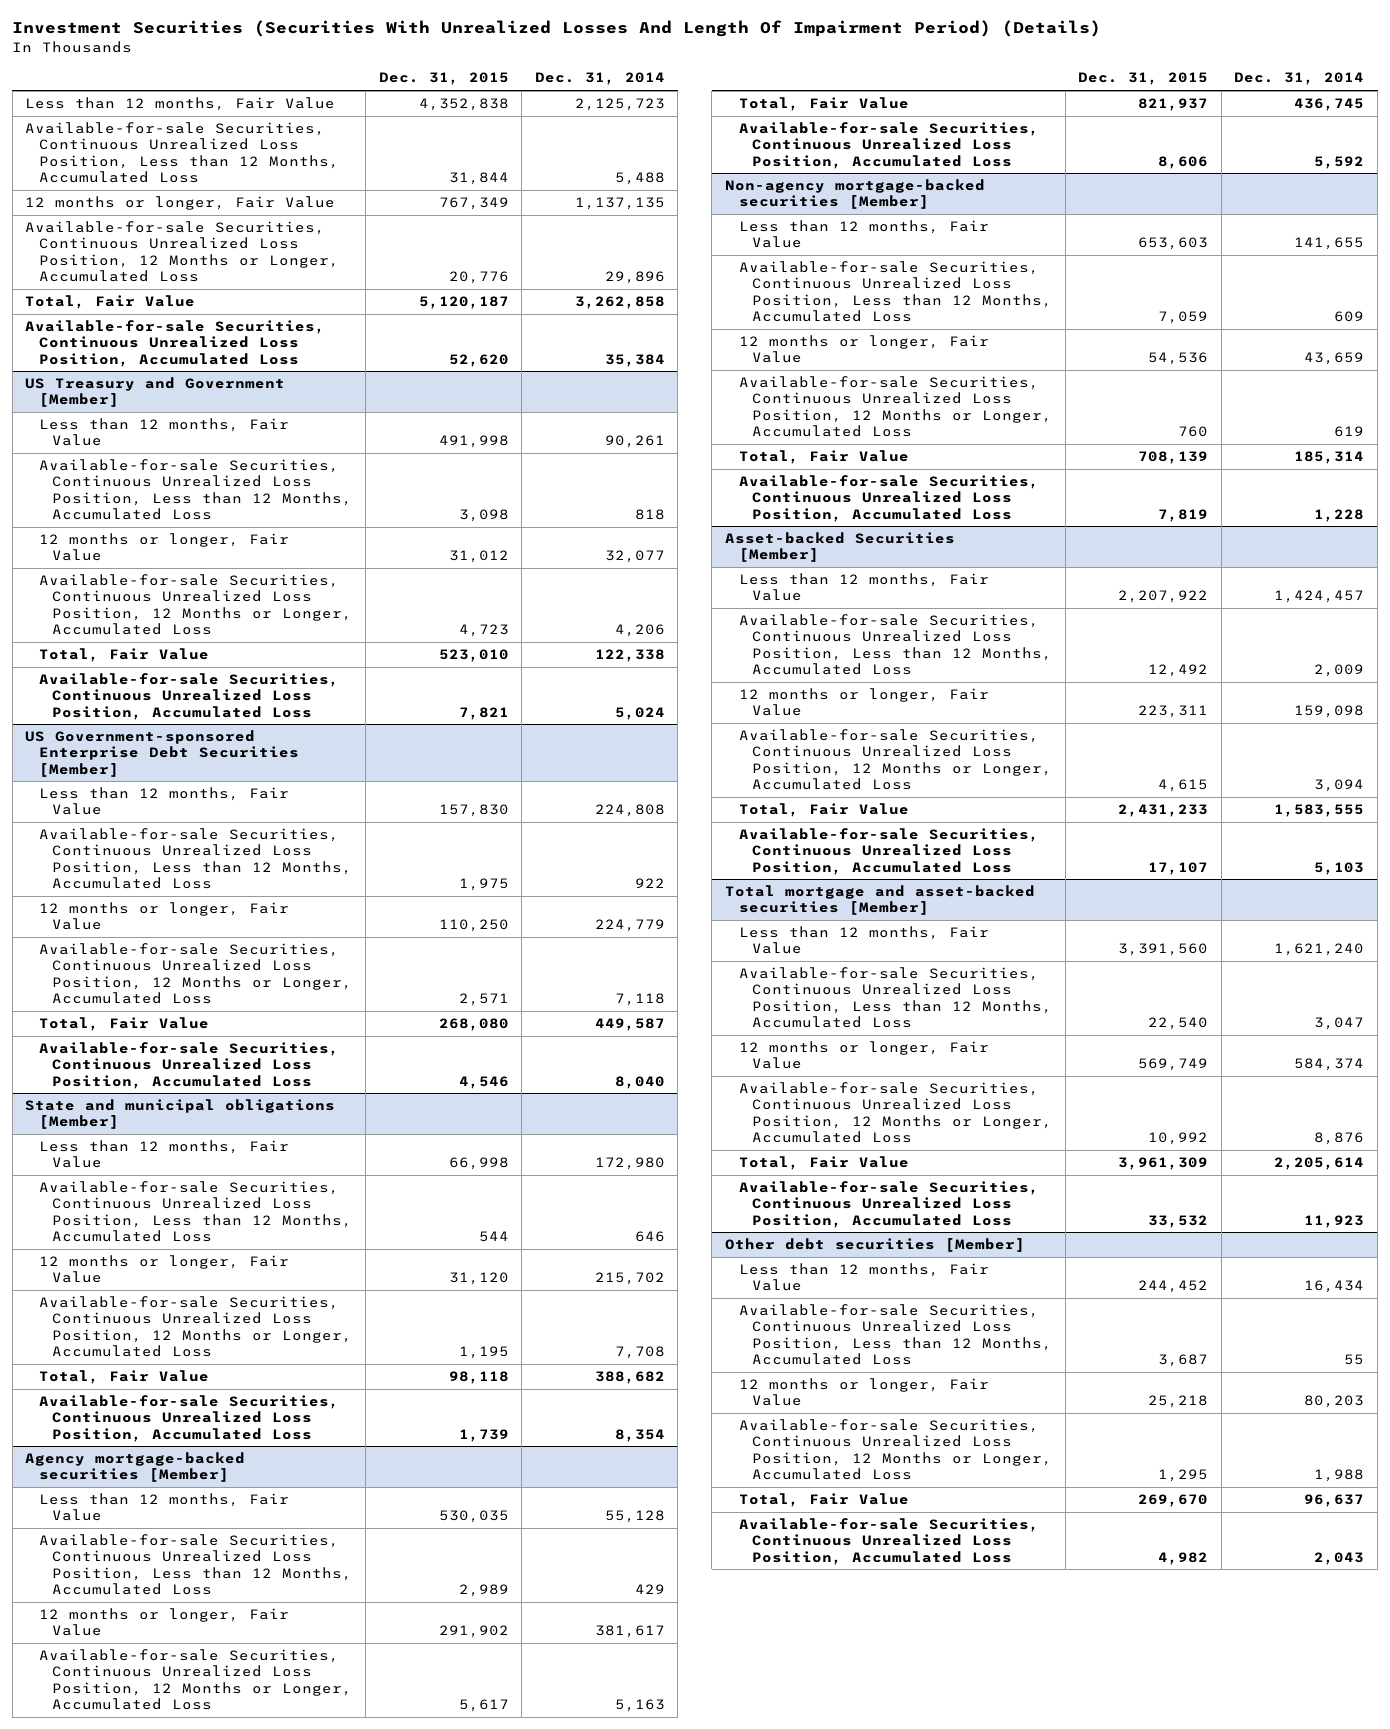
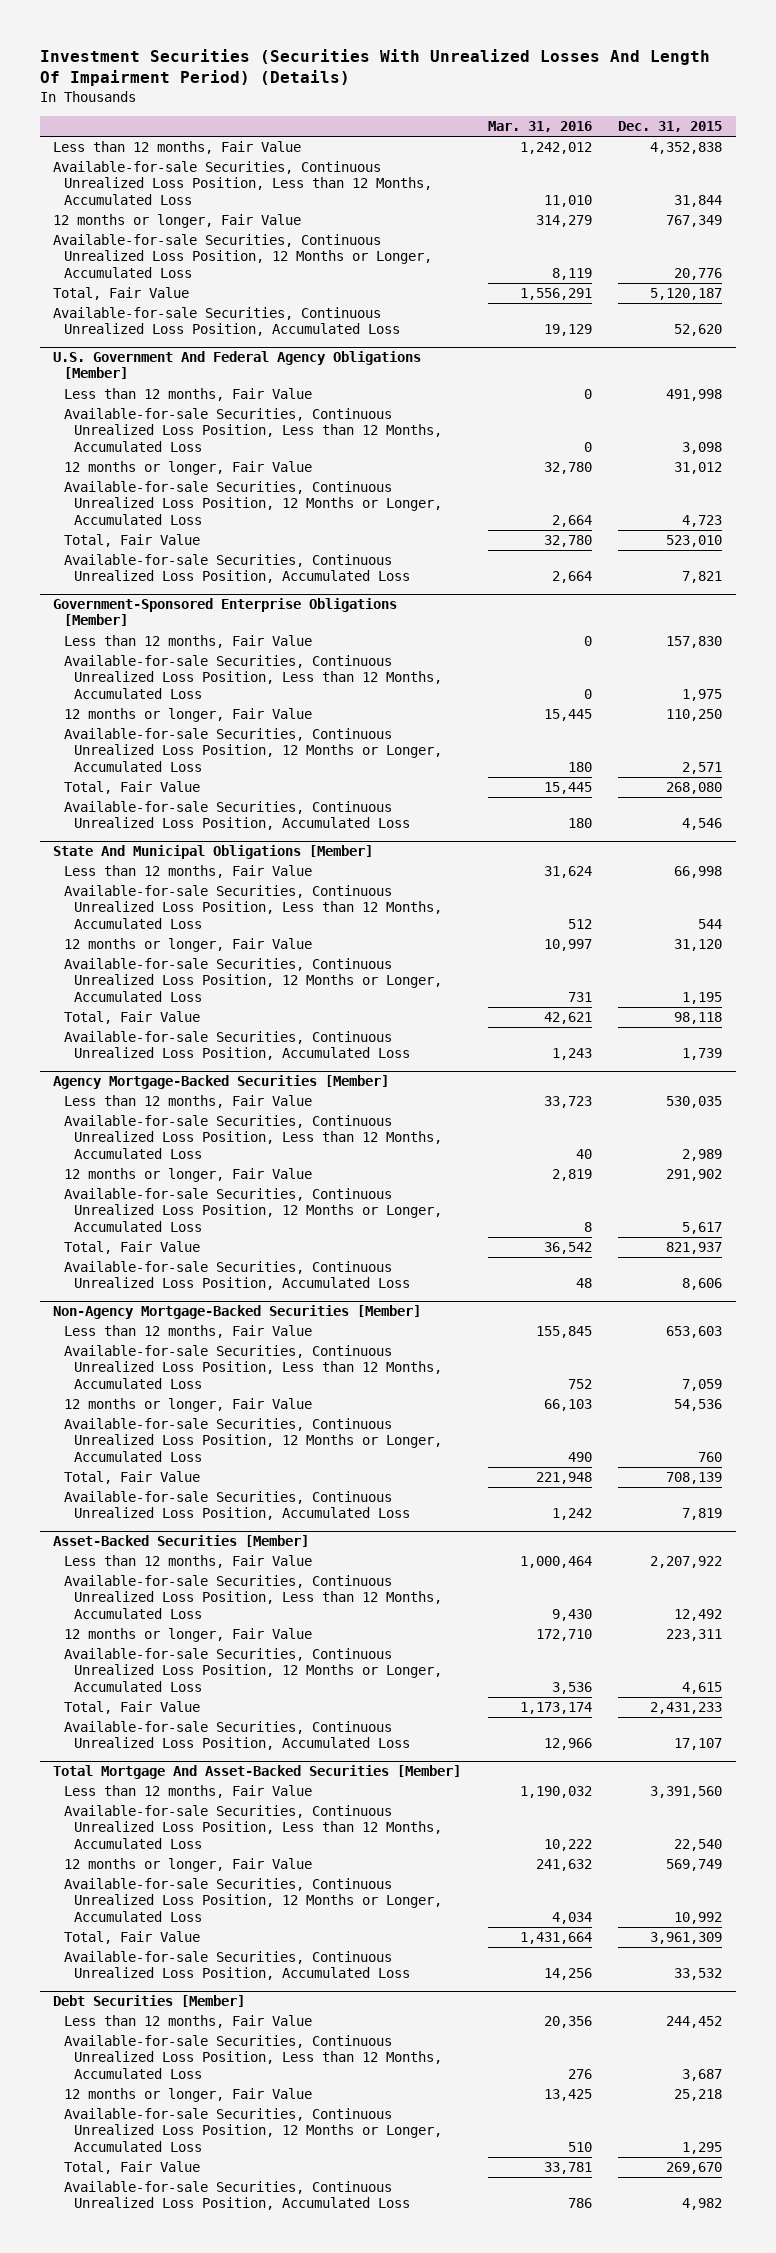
[534,72,665,86] Dec. 31, 2014 -> none
none -> [487,121,592,133] Mar. 31, 2016
[25,377,286,408] US Treasury and Government [Member] -> [53,351,422,380] U.S. Government And Federal Agency Obligations [Member]
[25,730,299,777] US Government-sponsored Enterprise Debt Securities [Member] -> [53,598,398,627] Government-Sponsored Enterprise Obligations [Member]
[25,1099,336,1130] State and municipal obligations [Member] -> [53,845,374,860] State And Municipal Obligations [Member]
[25,1452,246,1483] Agency mortgage-backed securities [Member] -> [53,1075,390,1090] Agency Mortgage-Backed Securities [Member]
[725,179,986,210] Non-agency mortgage-backed securities [Member] -> [53,1305,422,1320] Non-Agency Mortgage-Backed Securities [Member]
[725,532,956,563] Asset-backed Securities [Member] -> [53,1535,310,1548] Asset-Backed Securities [Member]
[725,885,1036,916] Total mortgage and asset-backed securities [Member] -> [53,1765,462,1780] Total Mortgage And Asset-Backed Securities [Member]
[725,1238,1026,1253] Other debt securities [Member] -> [53,1995,246,2008] Debt Securities [Member]

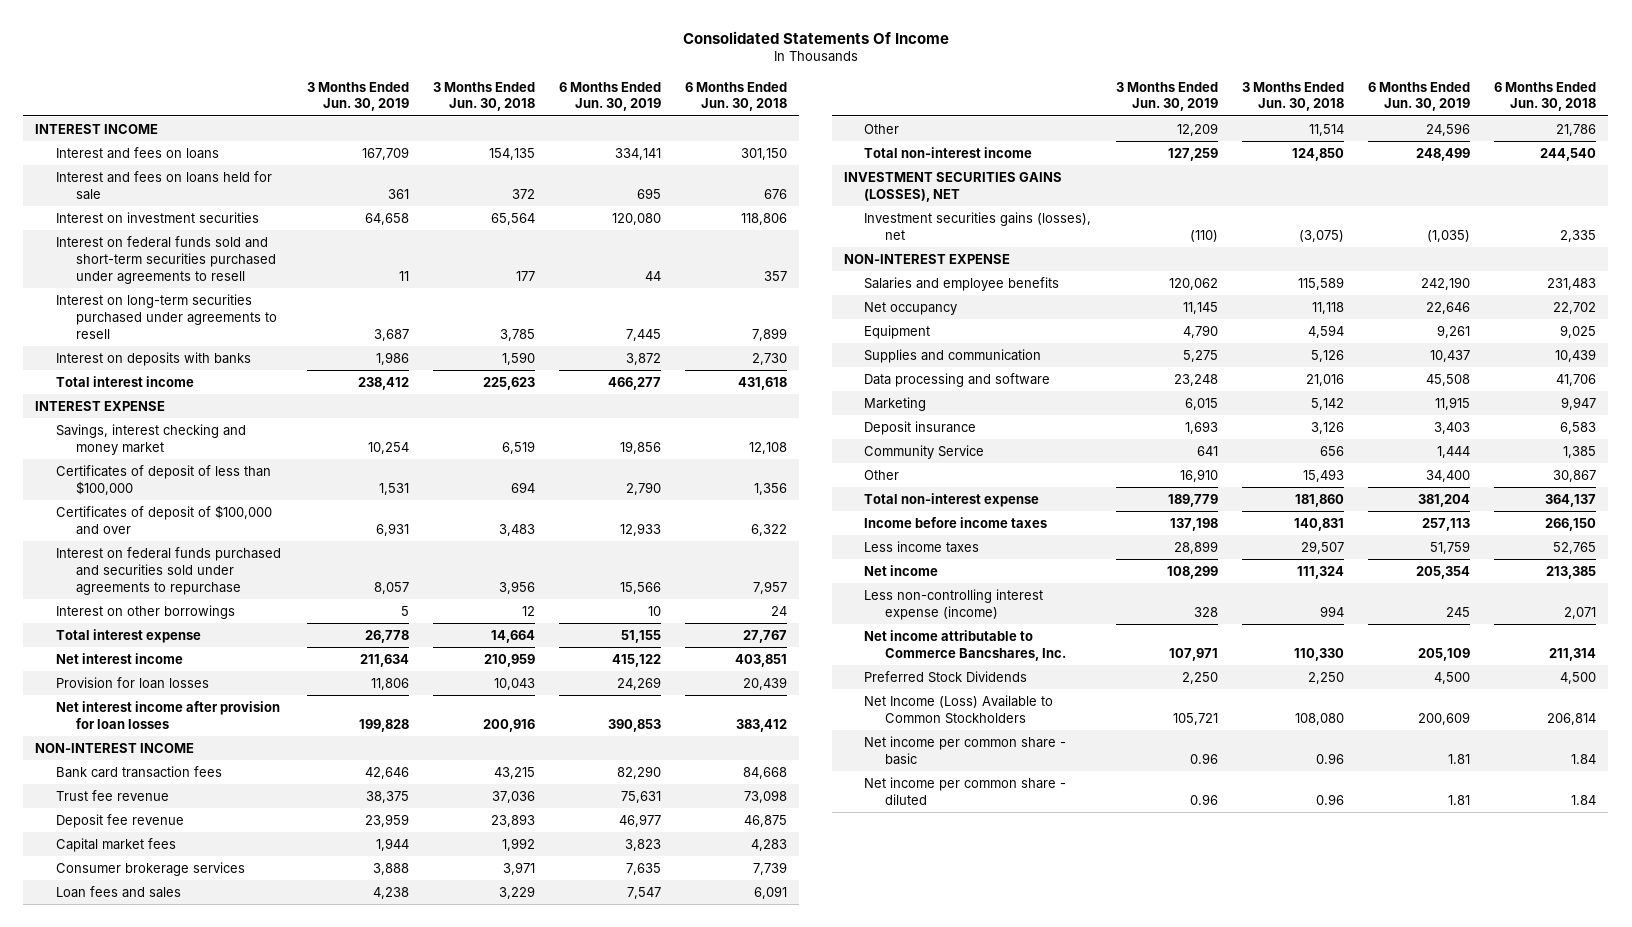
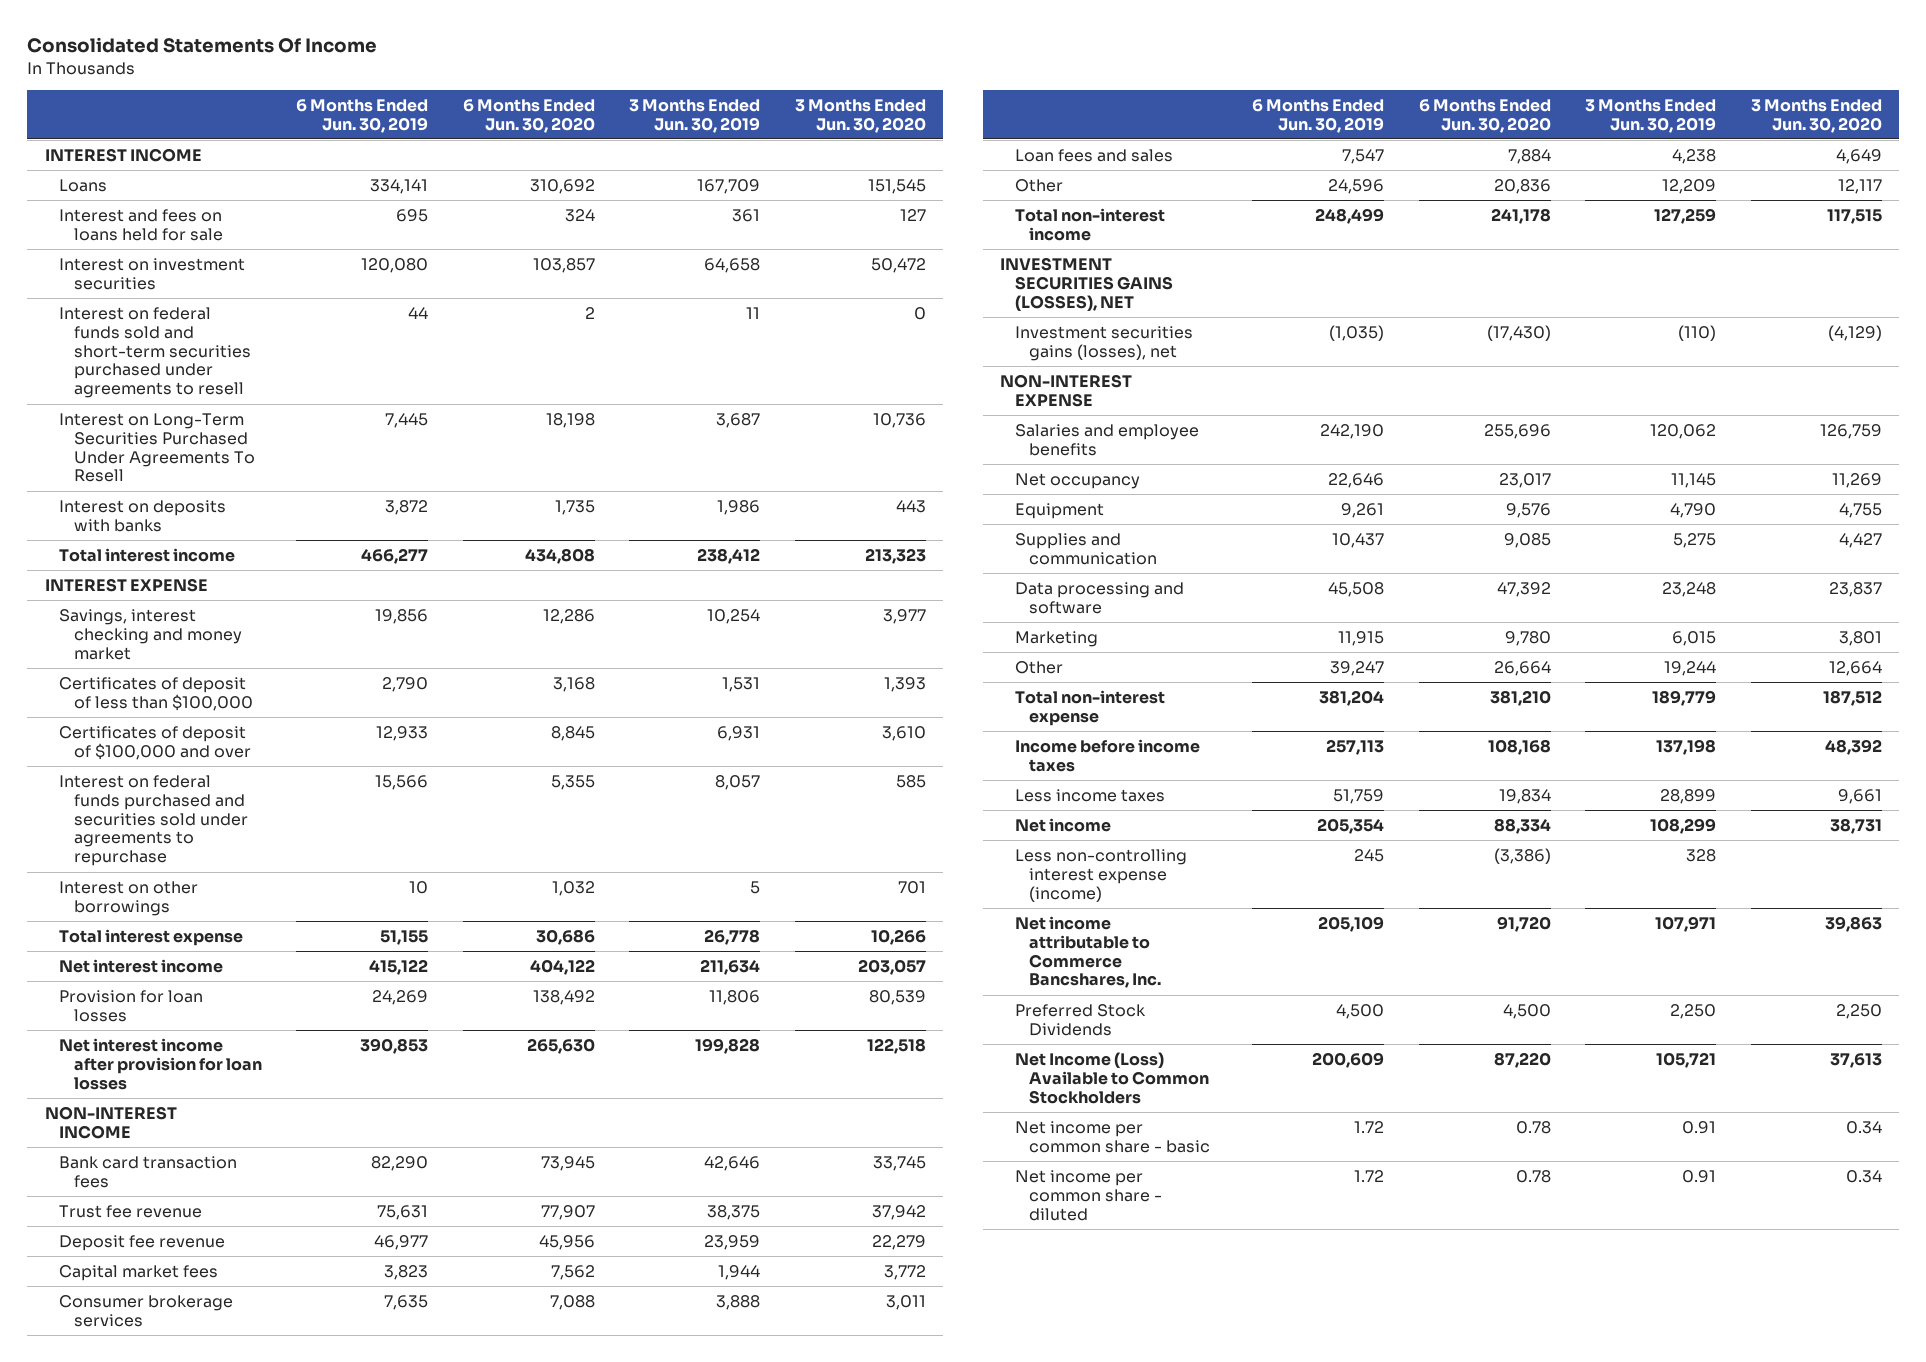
[432,81,535,112] 3 Months Ended Jun. 30, 2018 -> none
[685,81,788,112] 6 Months Ended Jun. 30, 2018 -> none
none -> [462,98,595,133] 6 Months Ended Jun. 30, 2020
none -> [794,98,926,133] 3 Months Ended Jun. 30, 2020
[55,146,219,159] Interest and fees on loans -> [59,178,108,192] Loans
[55,293,277,339] Interest on long-term securities purchased under agreements to resell -> [59,412,255,483] Interest on Long-Term Securities Purchased Under Agreements To Resell
[864,420,977,435] Deposit insurance -> none
[864,444,985,459] Community Service -> none
[1179,468,1218,482] 16,910 -> [1664,660,1717,676] 19,244
[1425,469,1470,482] 34,400 -> [1329,660,1384,676] 39,247
[1189,752,1218,764] 0.96 -> [1682,1120,1717,1134] 0.91
[1447,753,1470,764] 1.81 -> [1353,1120,1384,1133] 1.72
[1189,793,1218,805] 0.96 -> [1682,1169,1717,1183] 0.91
[1447,794,1470,805] 1.81 -> [1353,1169,1384,1182] 1.72

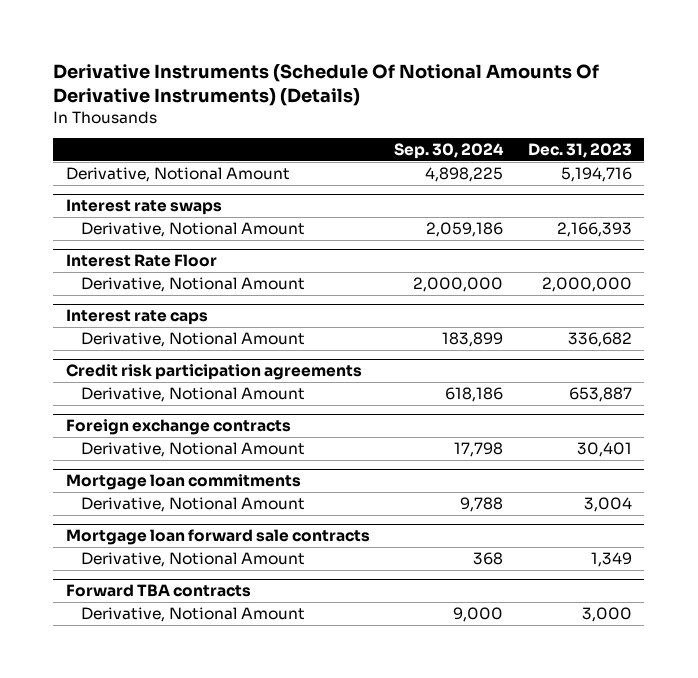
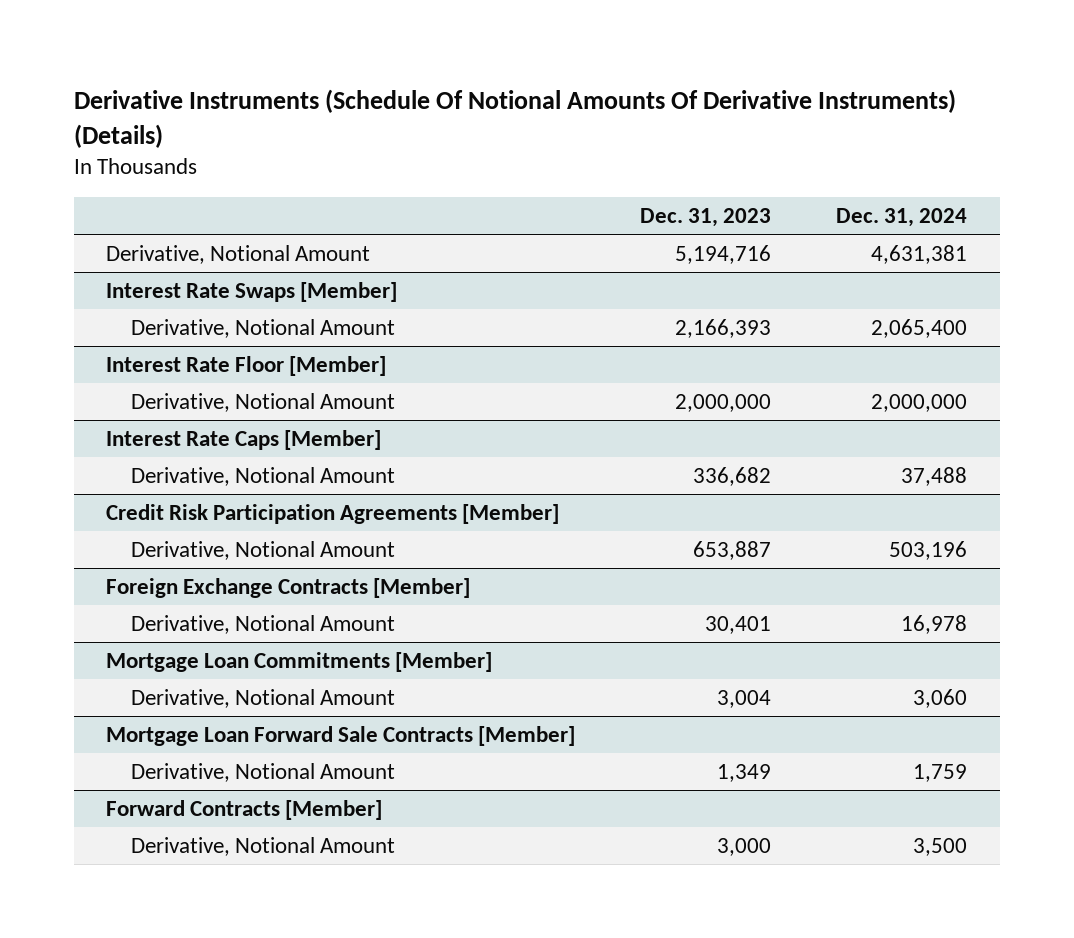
[394,143,505,160] Sep. 30, 2024 -> none
none -> [836,207,968,227] Dec. 31, 2024
[65,199,222,216] Interest rate swaps -> [106,282,398,303] Interest Rate Swaps [Member]
[65,254,217,268] Interest Rate Floor -> [106,356,387,377] Interest Rate Floor [Member]
[65,309,208,326] Interest rate caps -> [106,430,382,451] Interest Rate Caps [Member]
[65,364,362,381] Credit risk participation agreements -> [106,504,560,525] Credit Risk Participation Agreements [Member]
[65,419,291,436] Foreign exchange contracts -> [106,578,471,599] Foreign Exchange Contracts [Member]
[65,474,301,491] Mortgage loan commitments -> [106,652,493,673] Mortgage Loan Commitments [Member]
[65,529,370,546] Mortgage loan forward sale contracts -> [106,726,576,747] Mortgage Loan Forward Sale Contracts [Member]
[65,584,251,598] Forward TBA contracts -> [106,800,383,821] Forward Contracts [Member]

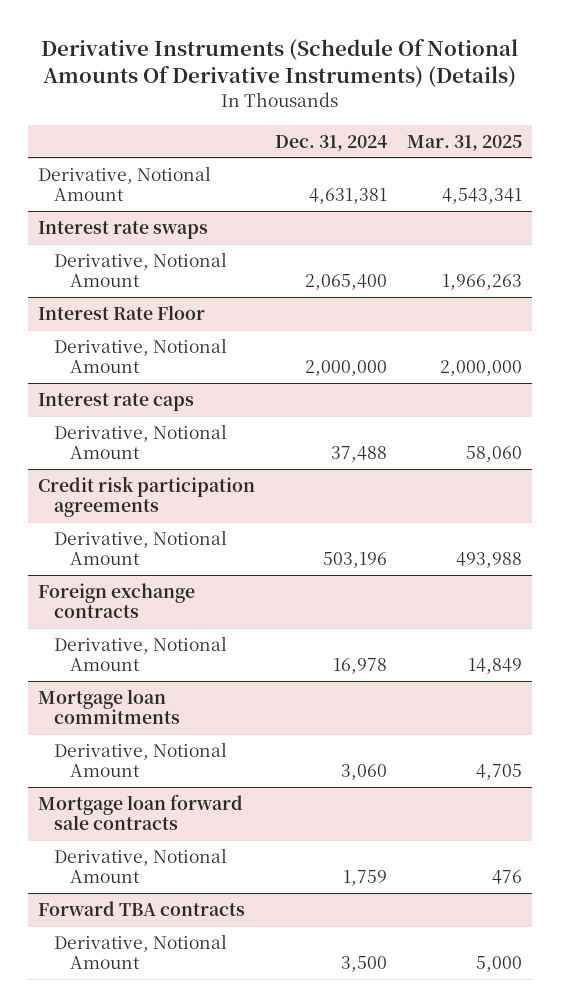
[640,207,772,227] Dec. 31, 2023 -> none
none -> [407,134,523,151] Mar. 31, 2025
[106,282,398,303] Interest Rate Swaps [Member] -> [38,220,209,239] Interest rate swaps
[106,356,387,377] Interest Rate Floor [Member] -> [38,304,206,320] Interest Rate Floor
[106,430,382,451] Interest Rate Caps [Member] -> [38,392,195,411] Interest rate caps
[106,504,560,525] Credit Risk Participation Agreements [Member] -> [38,475,256,518] Credit risk participation agreements
[106,578,471,599] Foreign Exchange Contracts [Member] -> [38,582,196,619] Foreign exchange contracts
[106,652,493,673] Mortgage Loan Commitments [Member] -> [38,688,181,725] Mortgage loan commitments
[106,726,576,747] Mortgage Loan Forward Sale Contracts [Member] -> [38,793,244,831] Mortgage loan forward sale contracts
[106,800,383,821] Forward Contracts [Member] -> [38,900,246,916] Forward TBA contracts

